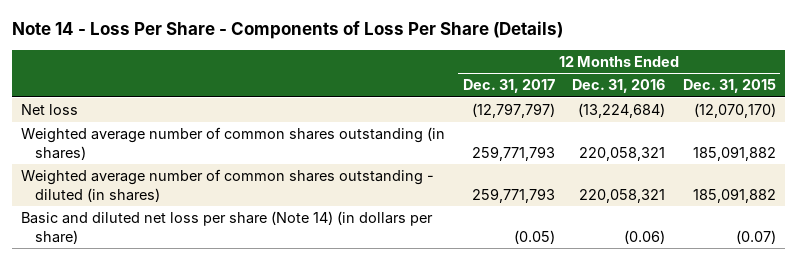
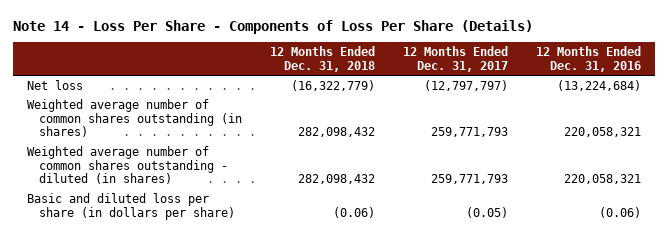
[683,79,777,94] Dec. 31, 2015 -> none
none -> [269,45,375,72] 12 Months Ended Dec. 31, 2018
[20,211,433,244] Basic and diluted net loss per share (Note 14) (in dollars per share) -> [26,192,235,220] Basic and diluted loss per share (in dollars per share)

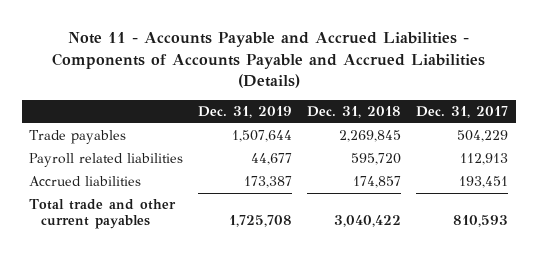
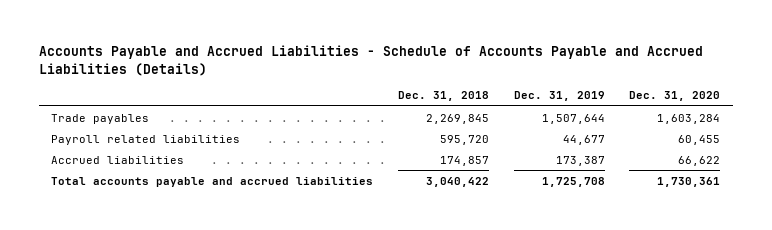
[51,32,485,89] Note 11 - Accounts Payable and Accrued Liabilities - Components of Accounts Payable and Accrued Liabilities (Details) -> [38,45,703,76] Accounts Payable and Accrued Liabilities - Schedule of Accounts Payable and Accrued Liabilities (Details)
[416,106,509,119] Dec. 31, 2017 -> none
none -> [629,91,721,102] Dec. 31, 2020
[29,199,177,230] Total trade and other current payables -> [51,176,374,187] Total accounts payable and accrued liabilities

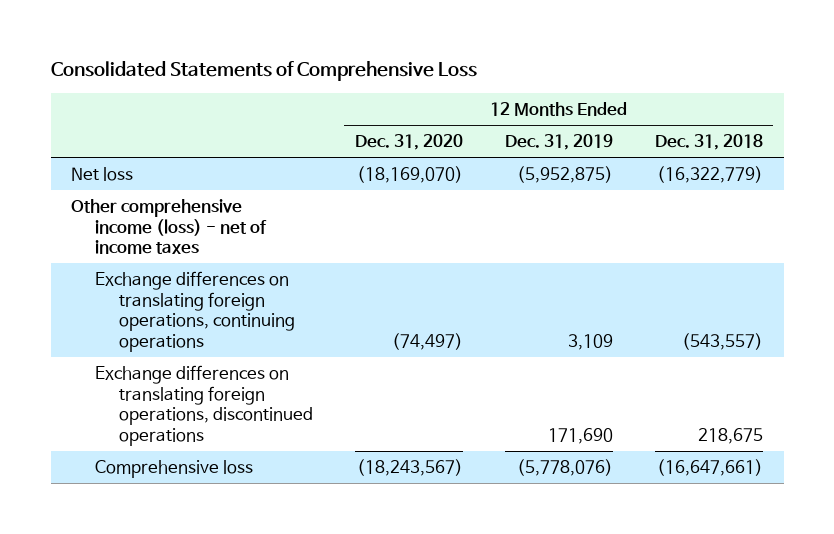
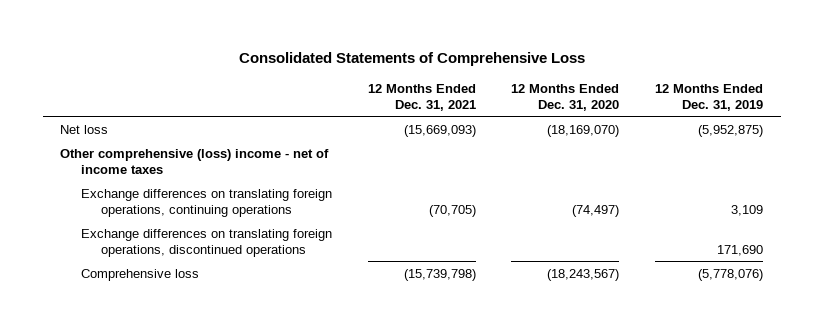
[654,134,763,151] Dec. 31, 2018 -> none
none -> [367,83,476,111] 12 Months Ended Dec. 31, 2021
[71,199,268,255] Other comprehensive income (loss) - net of income taxes -> [60,148,330,174] Other comprehensive (loss) income - net of income taxes

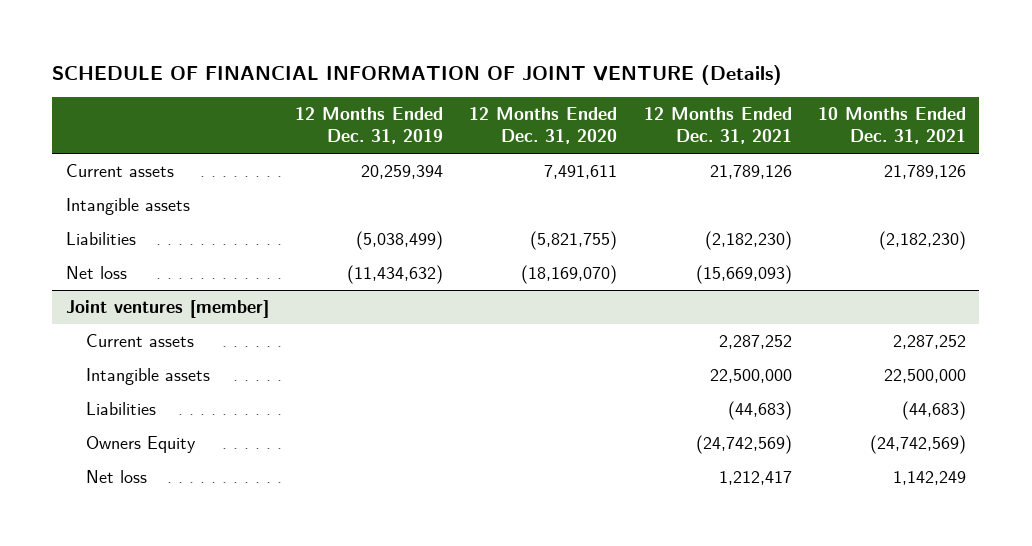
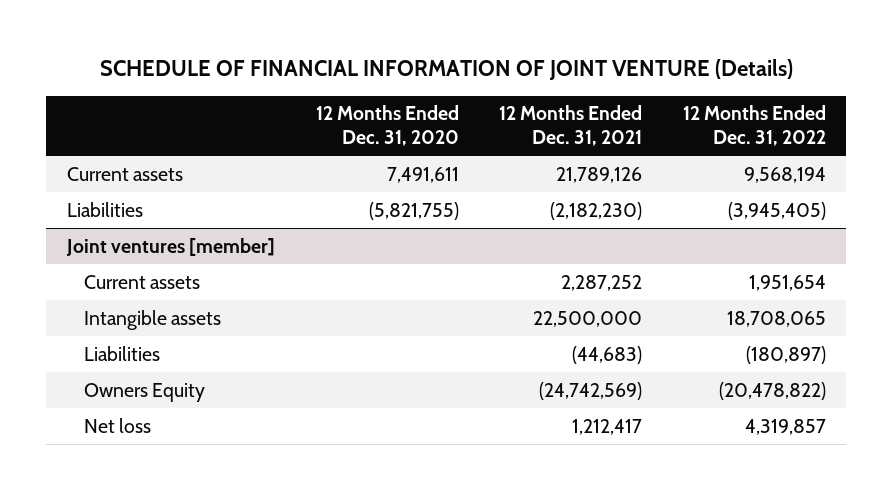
[295,107,444,145] 12 Months Ended Dec. 31, 2019 -> none
[818,107,967,145] 10 Months Ended Dec. 31, 2021 -> none
none -> [683,105,827,147] 12 Months Ended Dec. 31, 2022
[65,198,190,216] Intangible assets -> none
[65,266,127,280] Net loss -> none

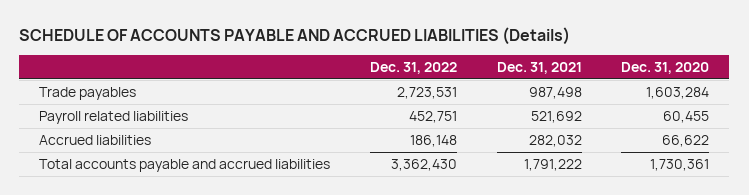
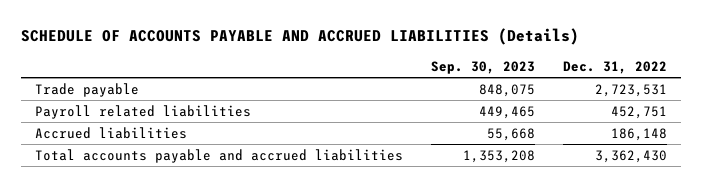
[496,62,582,75] Dec. 31, 2021 -> none
[621,62,710,75] Dec. 31, 2020 -> none
none -> [430,60,535,74] Sep. 30, 2023
[39,86,137,100] Trade payables -> [34,82,139,97] Trade payable

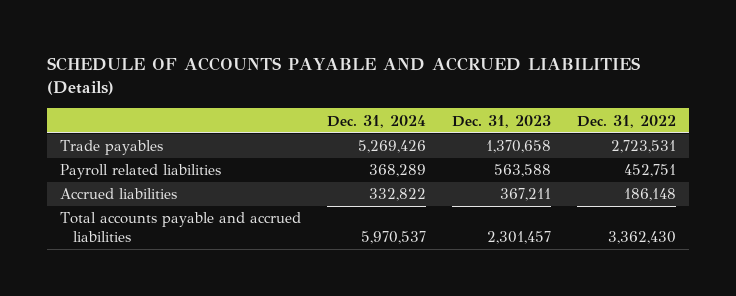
[430,60,535,74] Sep. 30, 2023 -> none
none -> [327,114,427,128] Dec. 31, 2024
none -> [452,114,552,128] Dec. 31, 2023
[34,82,139,97] Trade payable -> [60,140,164,156] Trade payables

